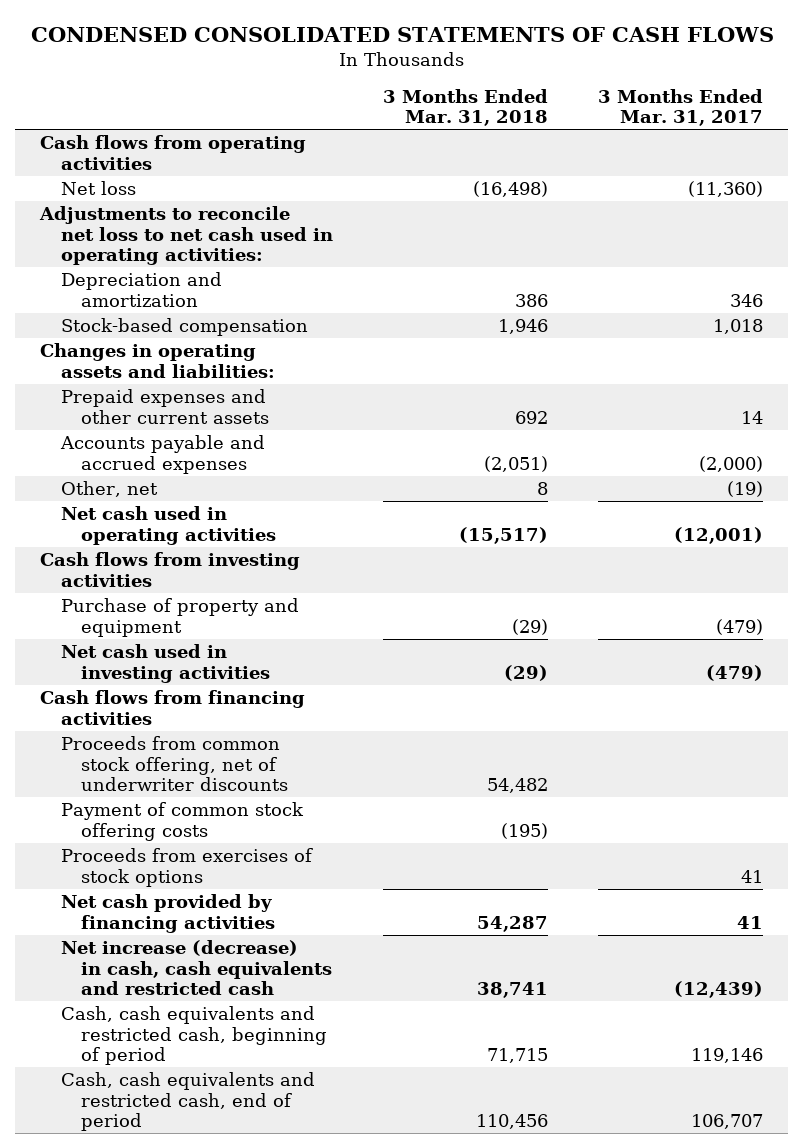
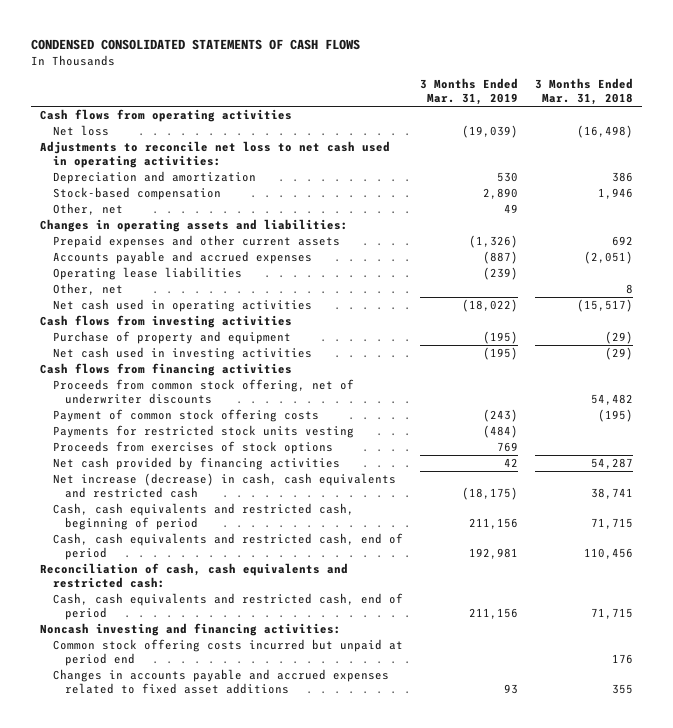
[598,88,764,127] 3 Months Ended Mar. 31, 2017 -> none
none -> [419,78,518,105] 3 Months Ended Mar. 31, 2019
none -> [52,203,123,216] Other, net
none -> [52,267,242,281] Operating lease liabilities
none -> [52,425,354,439] Payments for restricted stock units vesting
none -> [39,563,348,588] Reconciliation of cash, cash equivalents and restricted cash:
none -> [52,593,403,620] Cash, cash equivalents and restricted cash, end of period
none -> [39,623,341,637] Noncash investing and financing activities:
none -> [52,639,403,666] Common stock offering costs incurred but unpaid at period end
none -> [52,669,389,694] Changes in accounts payable and accrued expenses related to fixed asset additions

